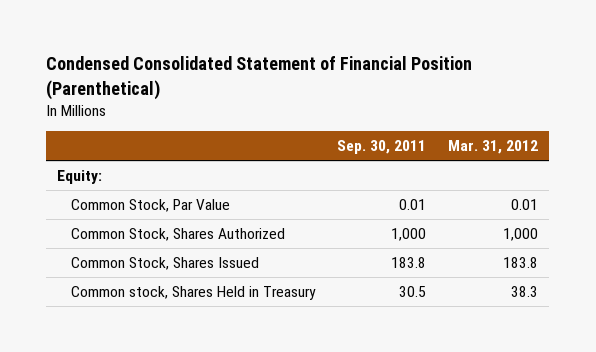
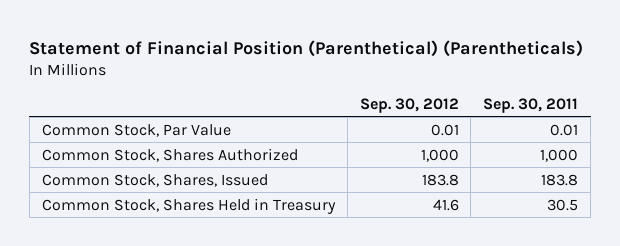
[46,56,473,100] Condensed Consolidated Statement of Financial Position (Parenthetical) -> [29,39,584,57] Statement of Financial Position (Parenthetical) (Parentheticals)
[448,140,539,155] Mar. 31, 2012 -> none
none -> [359,97,459,113] Sep. 30, 2012
[57,169,103,184] Equity: -> none
[70,256,259,270] Common Stock, Shares Issued -> [41,173,268,187] Common Stock, Shares, Issued
[70,285,316,300] Common stock, Shares Held in Treasury -> [41,197,336,214] Common Stock, Shares Held in Treasury

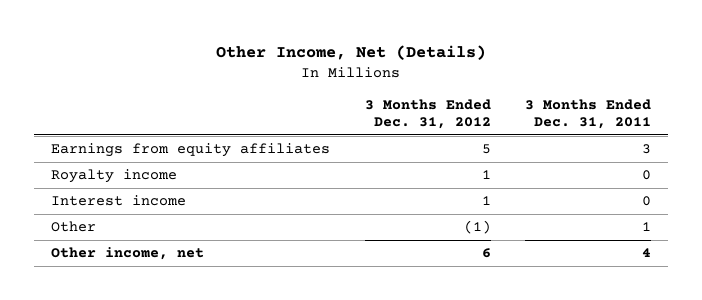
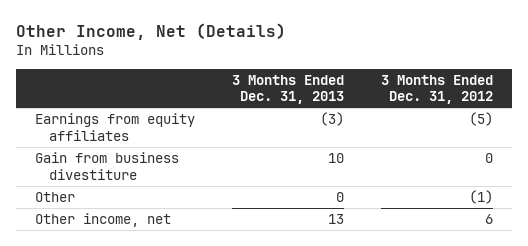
[524,98,651,130] 3 Months Ended Dec. 31, 2011 -> none
none -> [231,74,344,105] 3 Months Ended Dec. 31, 2013
[51,169,178,184] Royalty income -> none
[51,195,187,207] Interest income -> none
[481,144,491,155] 5 -> [469,111,494,126] (5)
none -> [34,151,179,180] Gain from business divestiture

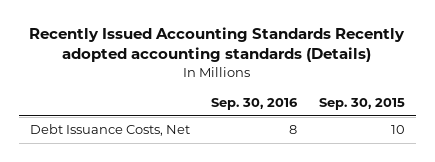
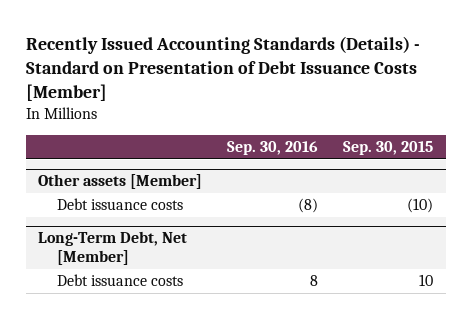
[29,26,406,63] Recently Issued Accounting Standards Recently adopted accounting standards (Details) -> [25,35,420,102] Recently Issued Accounting Standards (Details) - Standard on Presentation of Debt Issuance Costs [Member]
none -> [38,174,203,190] Other assets [Member]
[29,124,190,137] Debt Issuance Costs, Net -> [57,198,184,211] Debt issuance costs
[289,125,298,135] 8 -> [298,198,319,214] (8)
[391,125,406,135] 10 -> [407,198,434,214] (10)
none -> [38,231,188,266] Long-Term Debt, Net [Member]
none -> [57,274,184,287] Debt issuance costs

